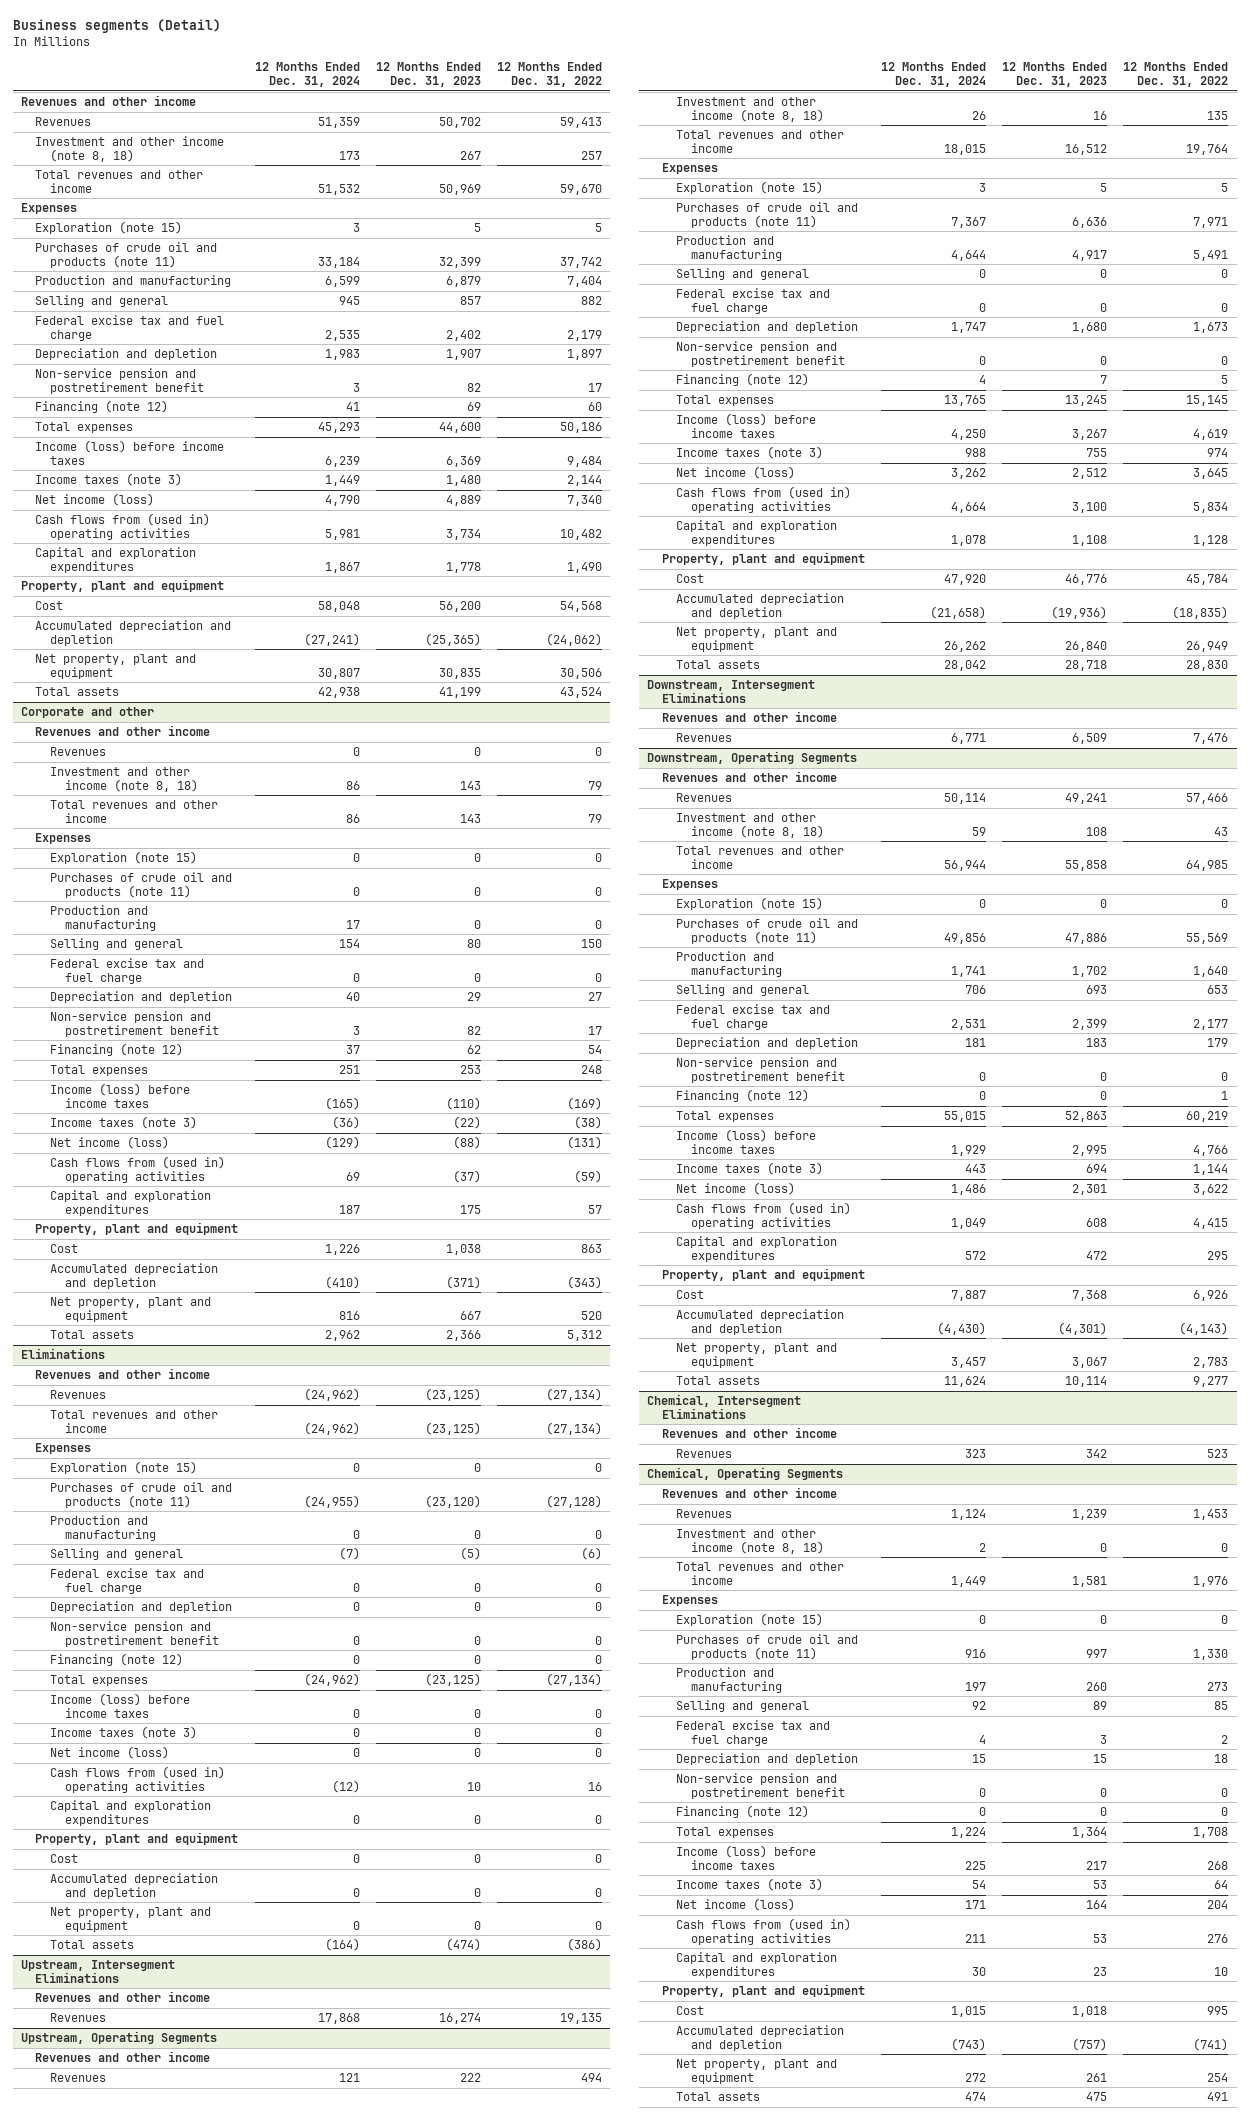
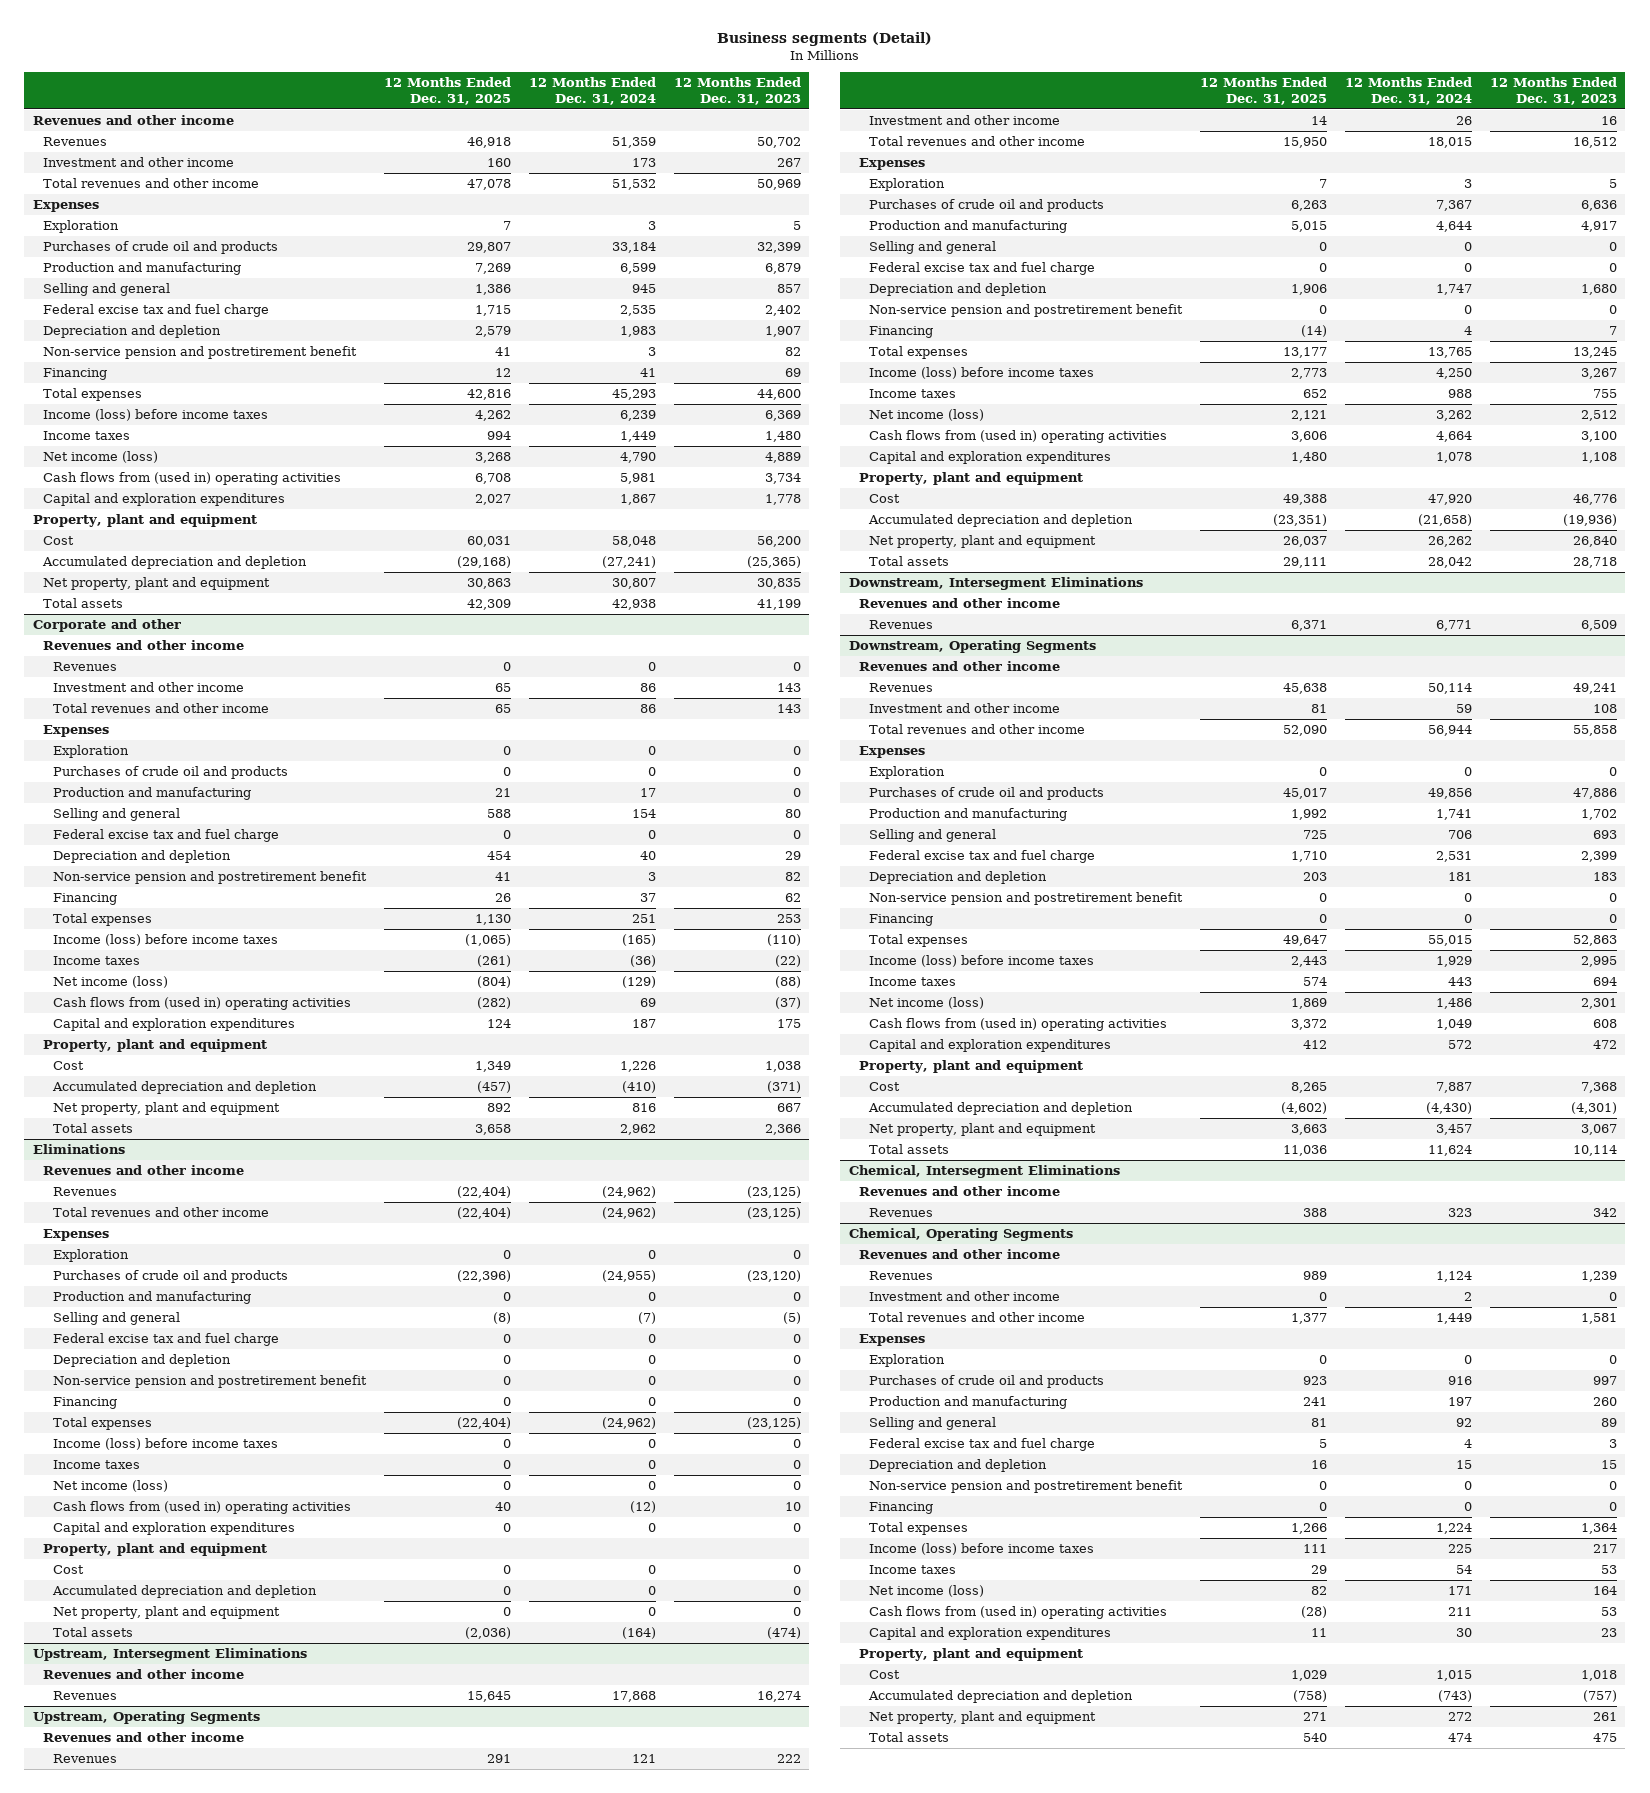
[497,62,603,87] 12 Months Ended Dec. 31, 2022 -> none
none -> [384,77,512,105] 12 Months Ended Dec. 31, 2025
[35,136,225,162] Investment and other income (note 8, 18) -> [43,157,235,168] Investment and other income
[35,221,183,235] Exploration (note 15) -> [43,220,120,234] Exploration
[35,242,218,268] Purchases of crude oil and products (note 11) -> [43,241,279,255] Purchases of crude oil and products
[35,400,169,414] Financing (note 12) -> [43,368,108,381] Financing
[35,473,183,487] Income taxes (note 3) -> [43,431,131,441] Income taxes
[49,767,198,792] Investment and other income (note 8, 18) -> [53,682,245,693] Investment and other income
[49,851,197,865] Exploration (note 15) -> [53,745,130,759] Exploration
[49,872,232,898] Purchases of crude oil and products (note 11) -> [53,766,289,780] Purchases of crude oil and products
[49,1043,183,1057] Financing (note 12) -> [53,893,118,906] Financing
[49,1116,197,1130] Income taxes (note 3) -> [53,956,141,966] Income taxes
[49,1461,197,1475] Exploration (note 15) -> [53,1249,130,1263] Exploration
[49,1482,232,1508] Purchases of crude oil and products (note 11) -> [53,1270,289,1284] Purchases of crude oil and products
[49,1653,183,1667] Financing (note 12) -> [53,1397,118,1410] Financing
[49,1726,197,1740] Income taxes (note 3) -> [53,1460,141,1470] Income taxes
[676,97,824,122] Investment and other income (note 8, 18) -> [869,115,1061,126] Investment and other income
[676,181,824,195] Exploration (note 15) -> [869,178,946,192] Exploration
[676,202,859,228] Purchases of crude oil and products (note 11) -> [869,199,1105,213] Purchases of crude oil and products
[676,373,810,387] Financing (note 12) -> [869,326,934,339] Financing
[676,446,824,460] Income taxes (note 3) -> [869,389,957,399] Income taxes
[676,813,824,838] Investment and other income (note 8, 18) -> [869,703,1061,714] Investment and other income
[676,897,824,911] Exploration (note 15) -> [869,766,946,780] Exploration
[676,918,859,944] Purchases of crude oil and products (note 11) -> [869,787,1105,801] Purchases of crude oil and products
[676,1089,810,1103] Financing (note 12) -> [869,914,934,927] Financing
[676,1162,824,1176] Income taxes (note 3) -> [869,977,957,987] Income taxes
[676,1529,824,1554] Investment and other income (note 8, 18) -> [869,1291,1061,1302] Investment and other income
[676,1613,824,1627] Exploration (note 15) -> [869,1354,946,1368] Exploration
[676,1634,859,1660] Purchases of crude oil and products (note 11) -> [869,1375,1105,1389] Purchases of crude oil and products
[676,1805,810,1819] Financing (note 12) -> [869,1502,934,1515] Financing
[676,1878,824,1892] Income taxes (note 3) -> [869,1565,957,1575] Income taxes

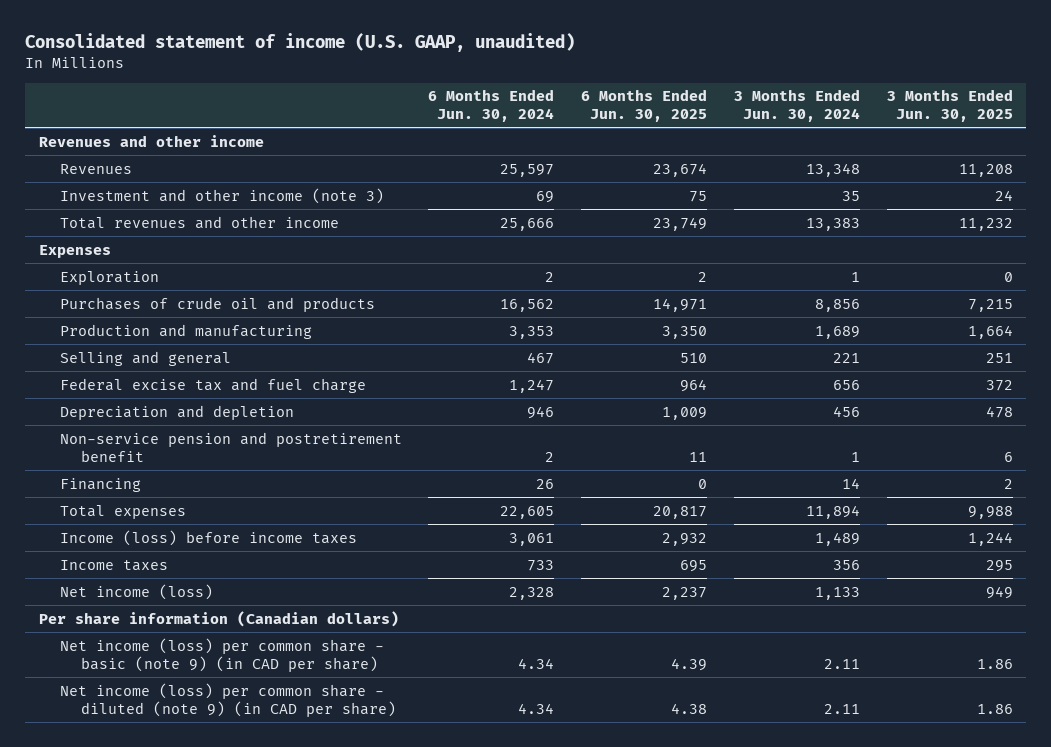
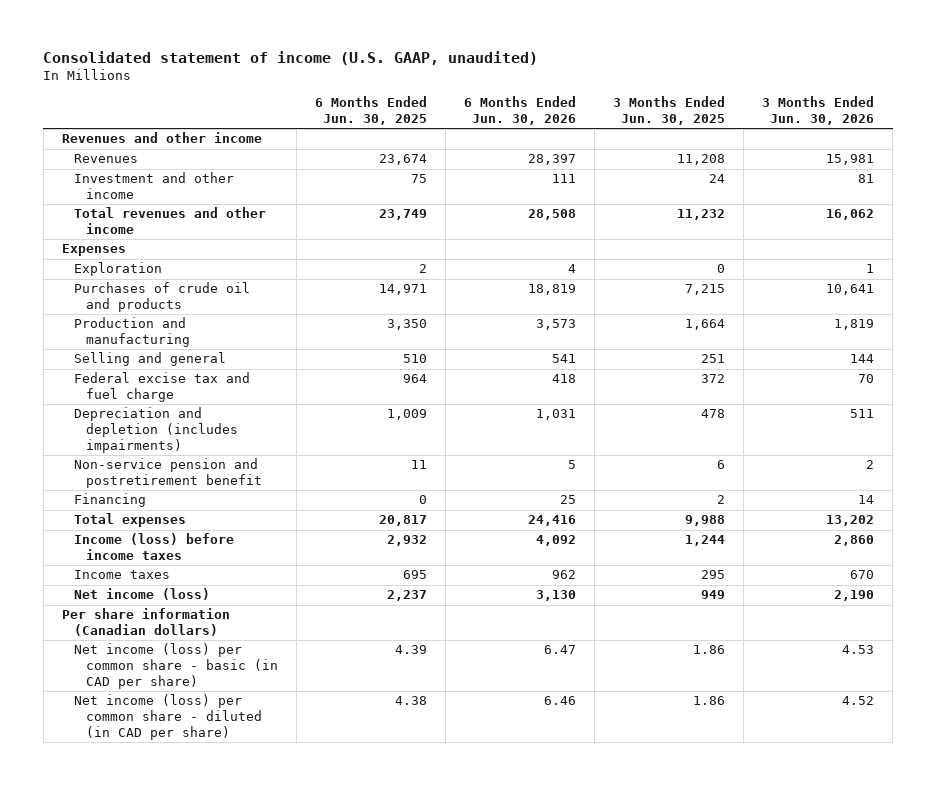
[428,89,555,123] 6 Months Ended Jun. 30, 2024 -> none
[733,89,860,123] 3 Months Ended Jun. 30, 2024 -> none
none -> [464,96,577,126] 6 Months Ended Jun. 30, 2026
none -> [762,96,875,126] 3 Months Ended Jun. 30, 2026
[59,187,384,204] Investment and other income (note 3) -> [74,172,235,200] Investment and other income
[59,404,294,420] Depreciation and depletion -> [74,407,239,454] Depreciation and depletion (includes impairments)
[59,637,384,672] Net income (loss) per common share - basic (note 9) (in CAD per share) -> [74,643,279,690] Net income (loss) per common share - basic (in CAD per share)
[59,682,396,717] Net income (loss) per common share - diluted (note 9) (in CAD per share) -> [74,694,263,741] Net income (loss) per common share - diluted (in CAD per share)

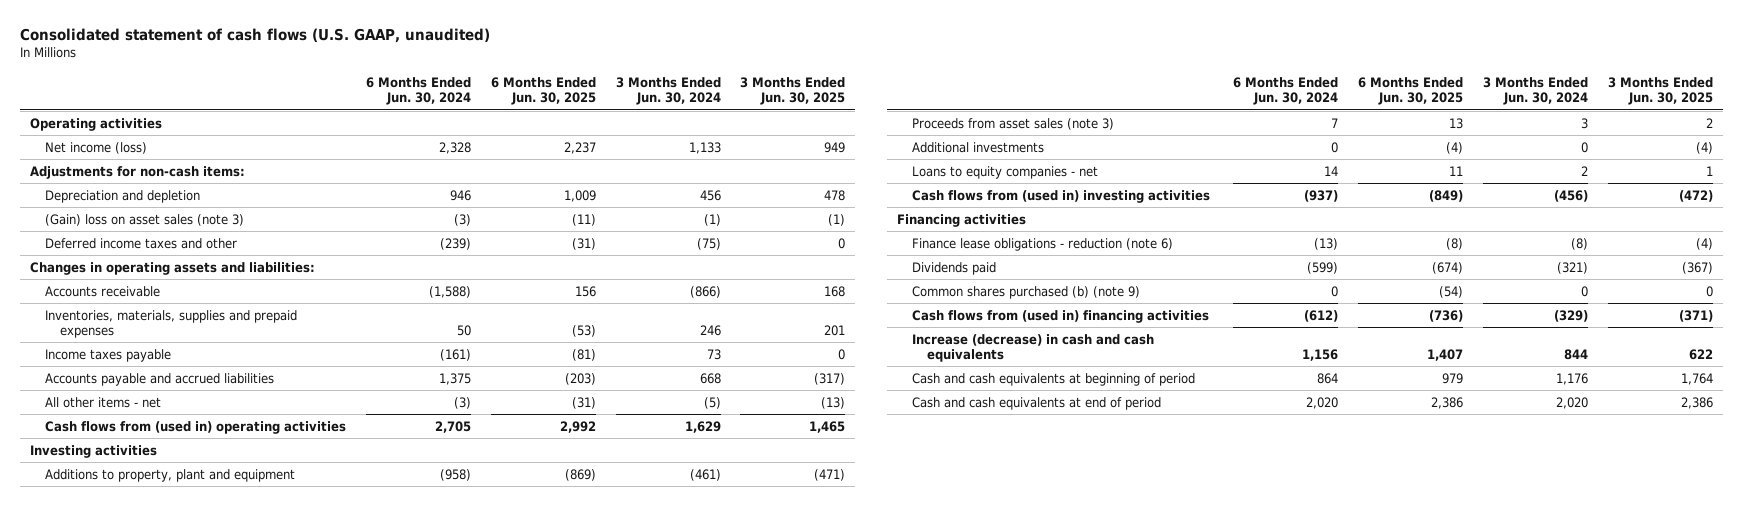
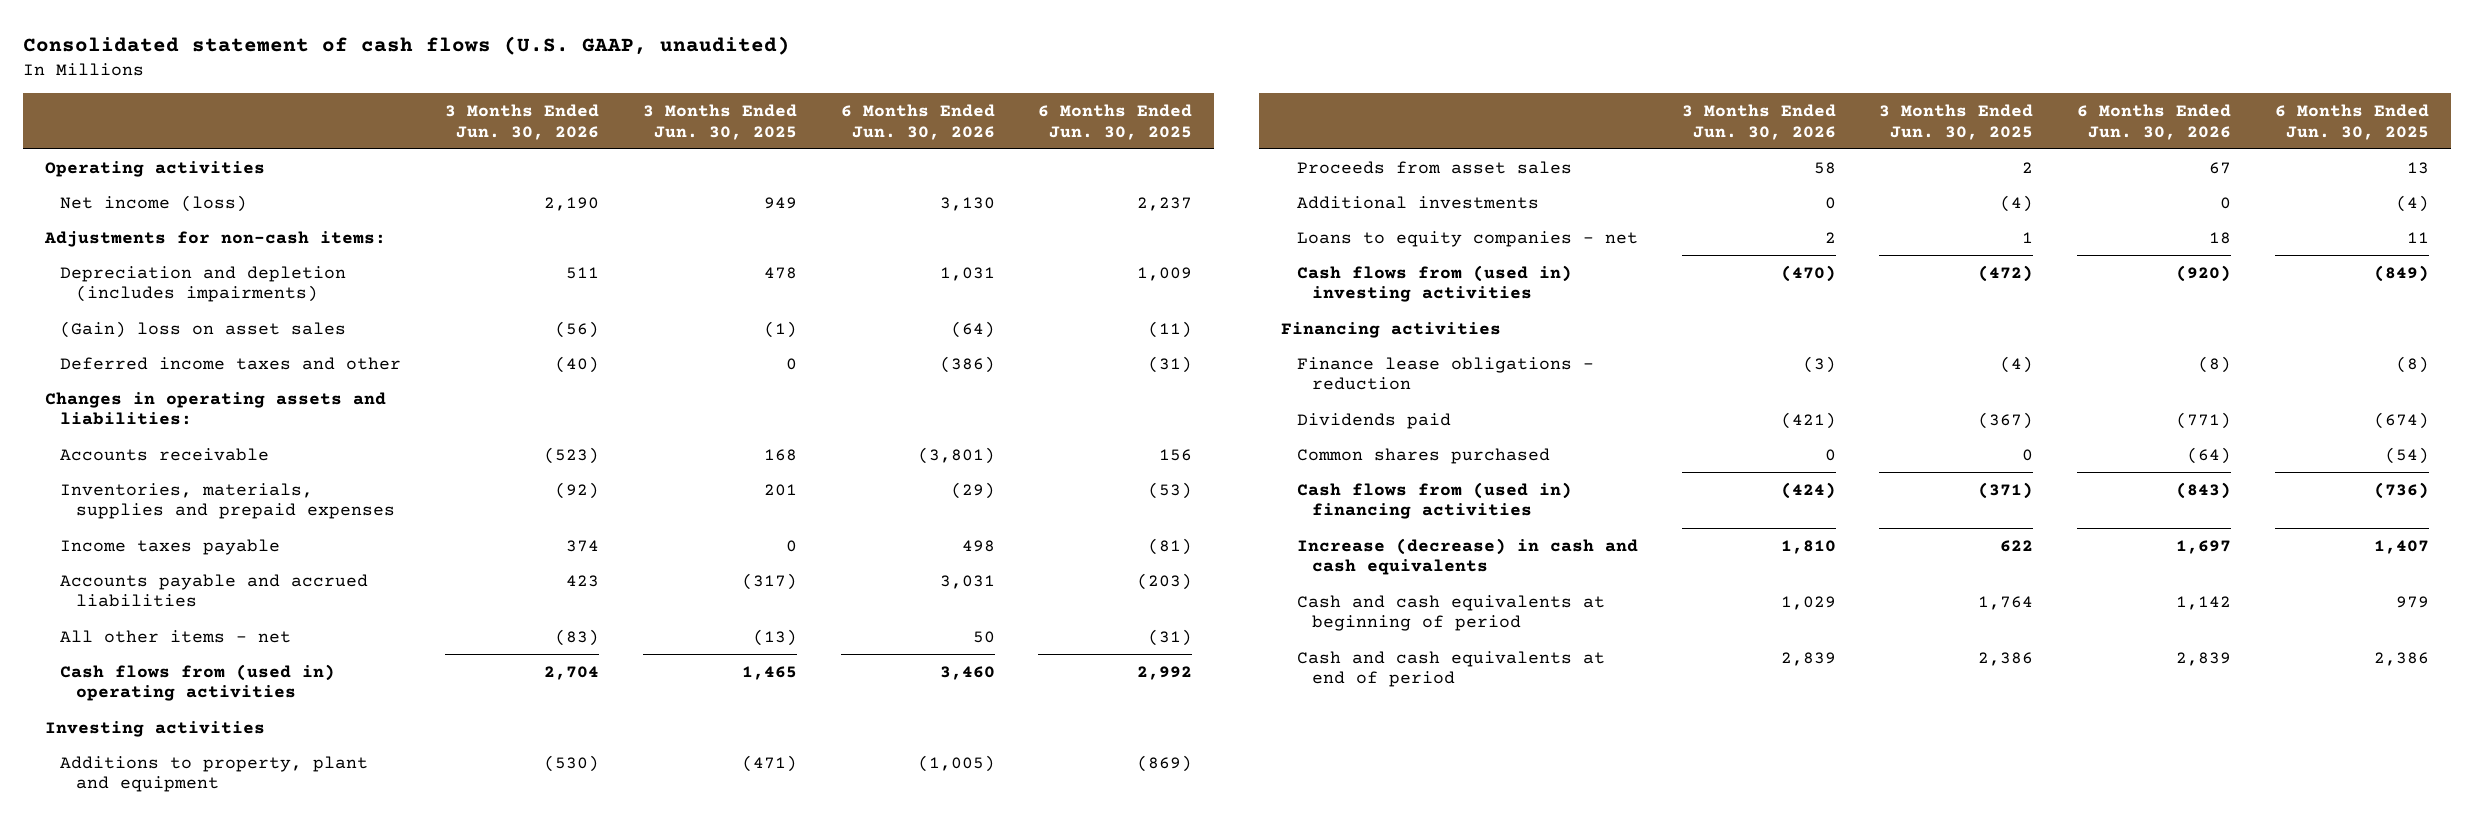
[365,77,471,106] 6 Months Ended Jun. 30, 2024 -> none
[615,77,721,106] 3 Months Ended Jun. 30, 2024 -> none
none -> [444,103,599,140] 3 Months Ended Jun. 30, 2026
none -> [840,103,995,140] 6 Months Ended Jun. 30, 2026
[45,189,201,203] Depreciation and depletion -> [60,265,347,303] Depreciation and depletion (includes impairments)
[45,213,245,226] (Gain) loss on asset sales (note 3) -> [60,320,347,338] (Gain) loss on asset sales
[912,117,1115,130] Proceeds from asset sales (note 3) -> [1296,160,1572,174] Proceeds from asset sales
[912,237,1174,251] Finance lease obligations - reduction (note 6) -> [1296,356,1594,391] Finance lease obligations - reduction
[912,285,1141,299] Common shares purchased (b) (note 9) -> [1296,447,1550,464] Common shares purchased

